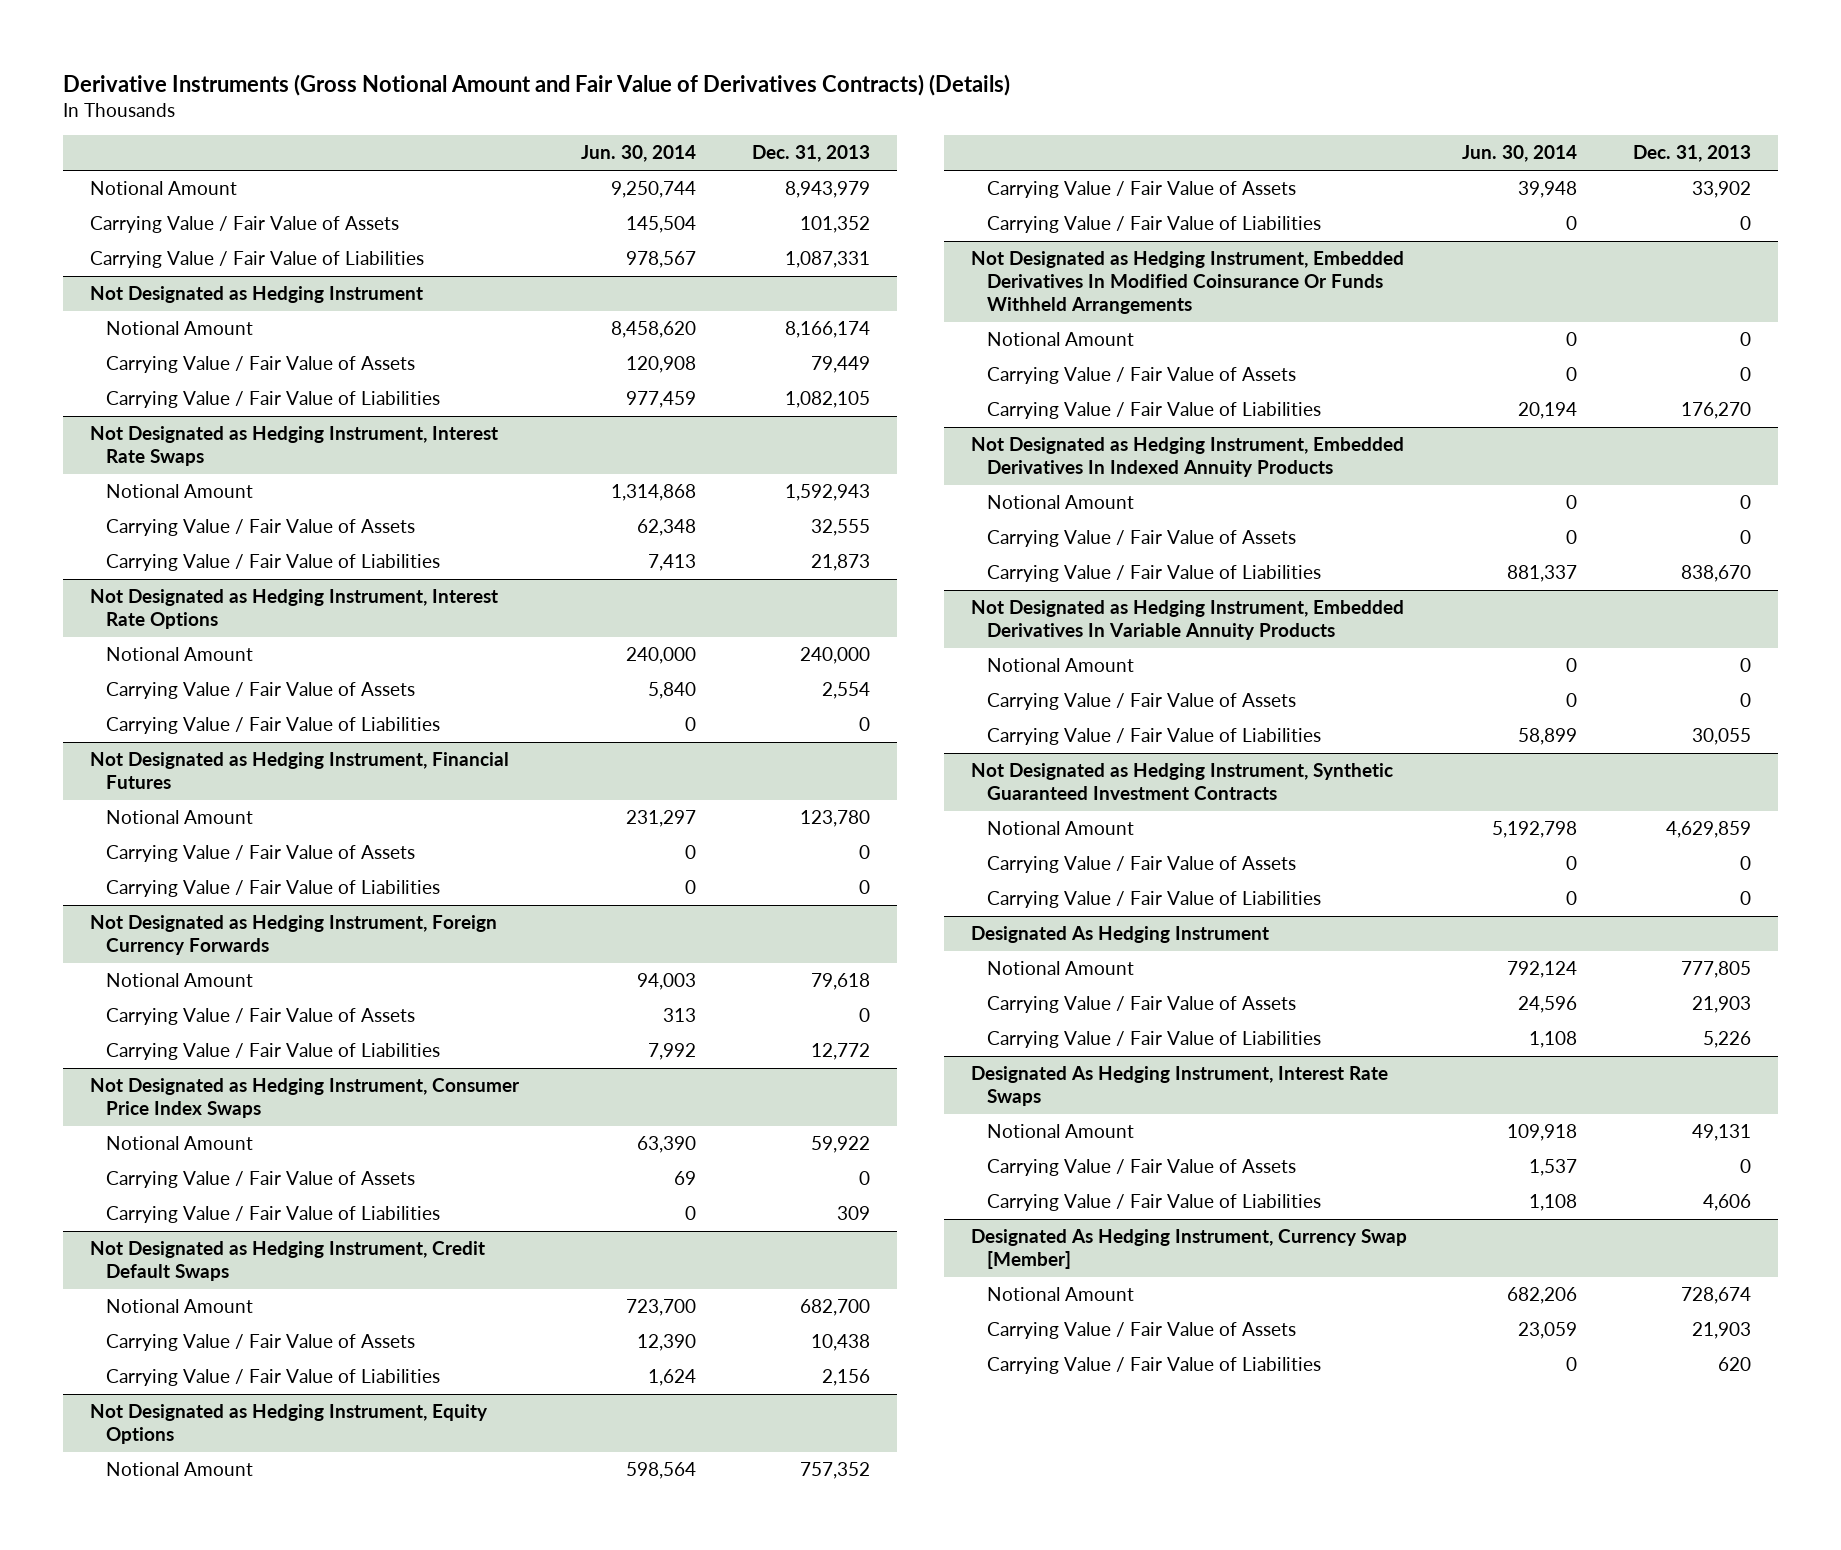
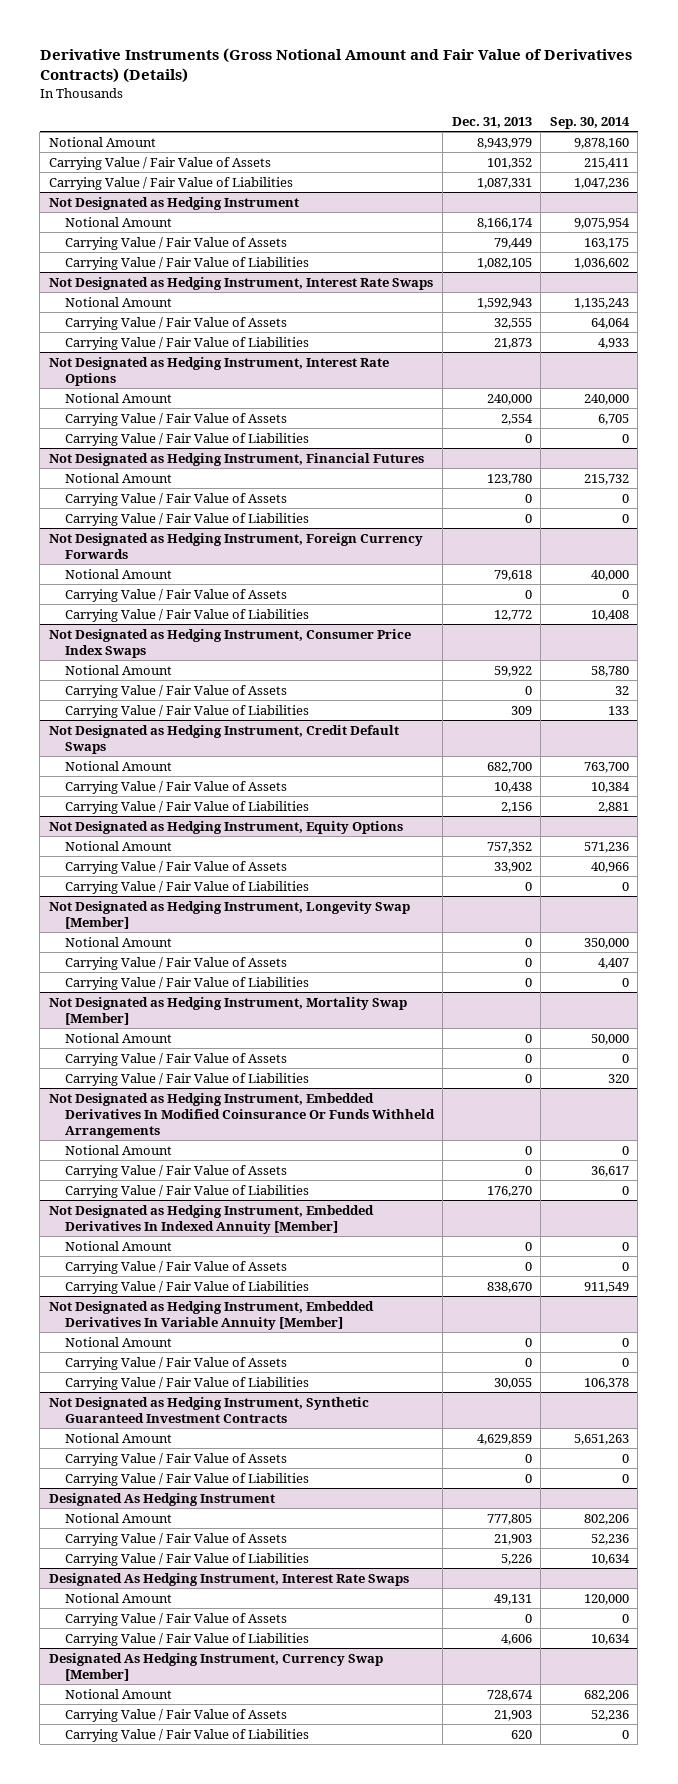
[581,145,697,163] Jun. 30, 2014 -> none
none -> [549,116,630,129] Sep. 30, 2014
none -> [48,900,410,929] Not Designated as Hedging Instrument, Longevity Swap [Member]
none -> [64,936,172,947] Notional Amount
none -> [64,956,287,970] Carrying Value / Fair Value of Assets
none -> [64,976,309,990] Carrying Value / Fair Value of Liabilities
none -> [48,996,407,1025] Not Designated as Hedging Instrument, Mortality Swap [Member]
none -> [64,1032,172,1043] Notional Amount
none -> [64,1052,287,1066] Carrying Value / Fair Value of Assets
none -> [64,1072,309,1086] Carrying Value / Fair Value of Liabilities
[971,437,1405,478] Not Designated as Hedging Instrument, Embedded Derivatives In Indexed Annuity Products -> [48,1204,374,1234] Not Designated as Hedging Instrument, Embedded Derivatives In Indexed Annuity [Member]
[971,600,1405,641] Not Designated as Hedging Instrument, Embedded Derivatives In Variable Annuity Products -> [48,1300,374,1330] Not Designated as Hedging Instrument, Embedded Derivatives In Variable Annuity [Member]

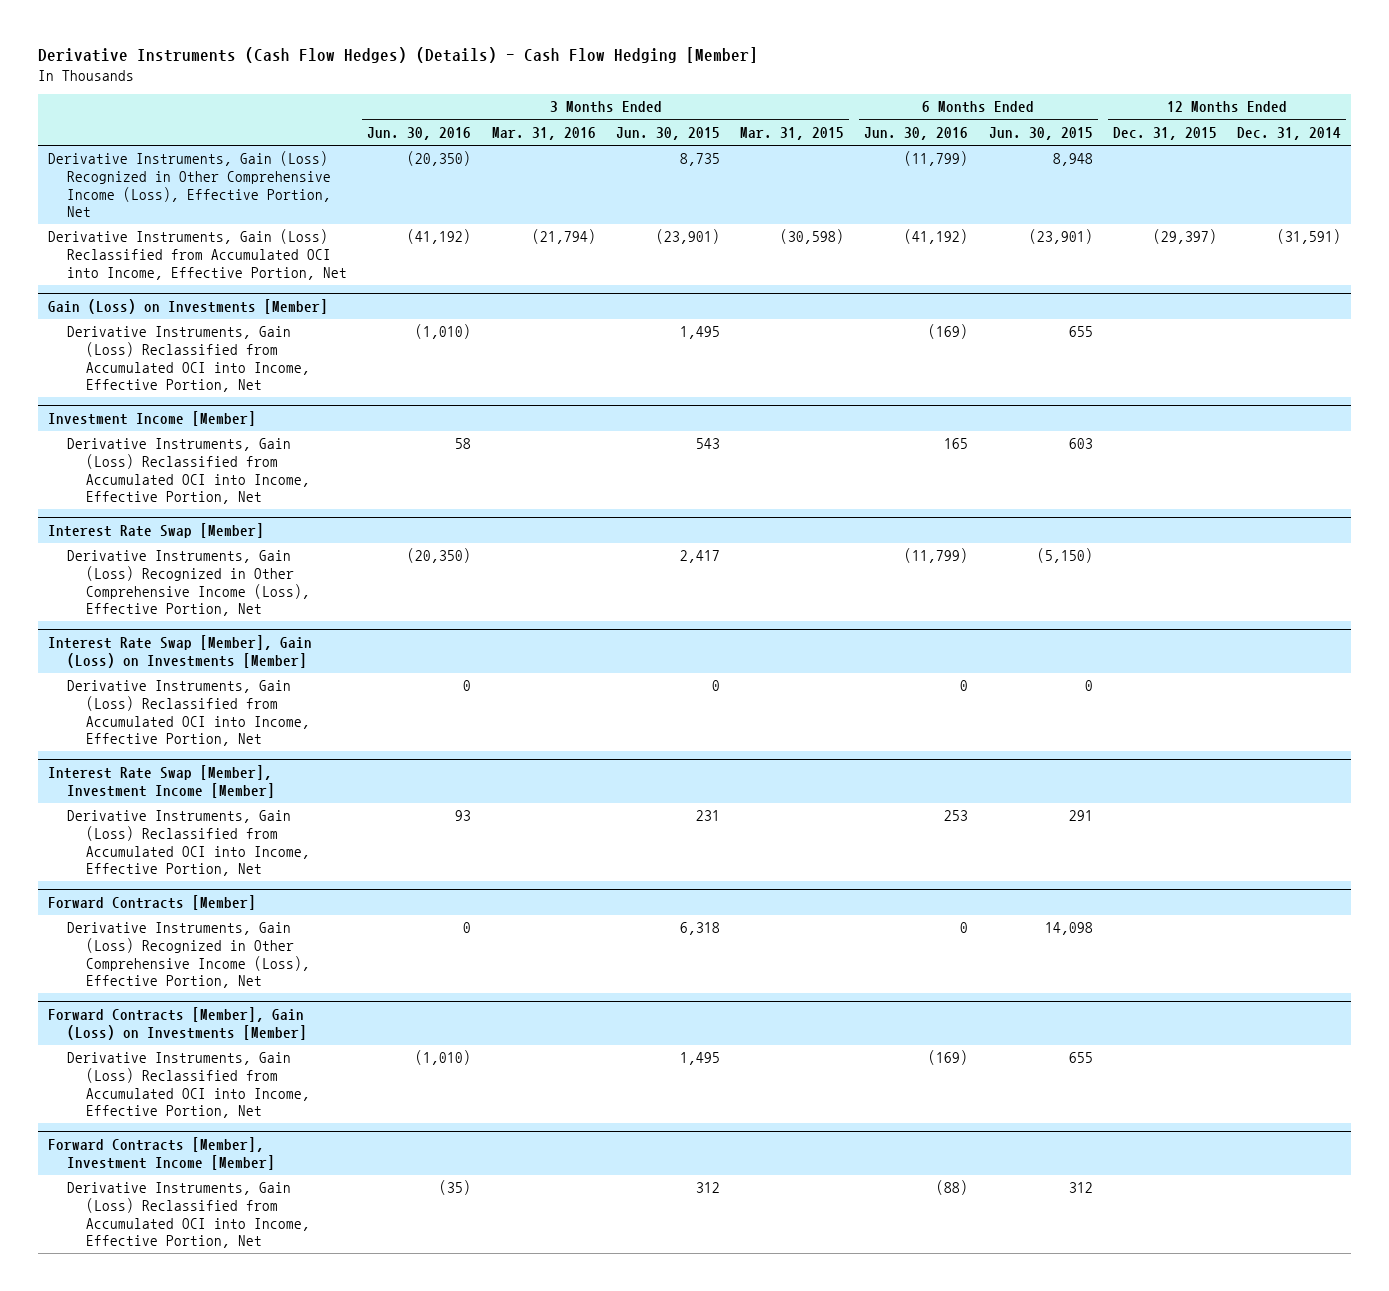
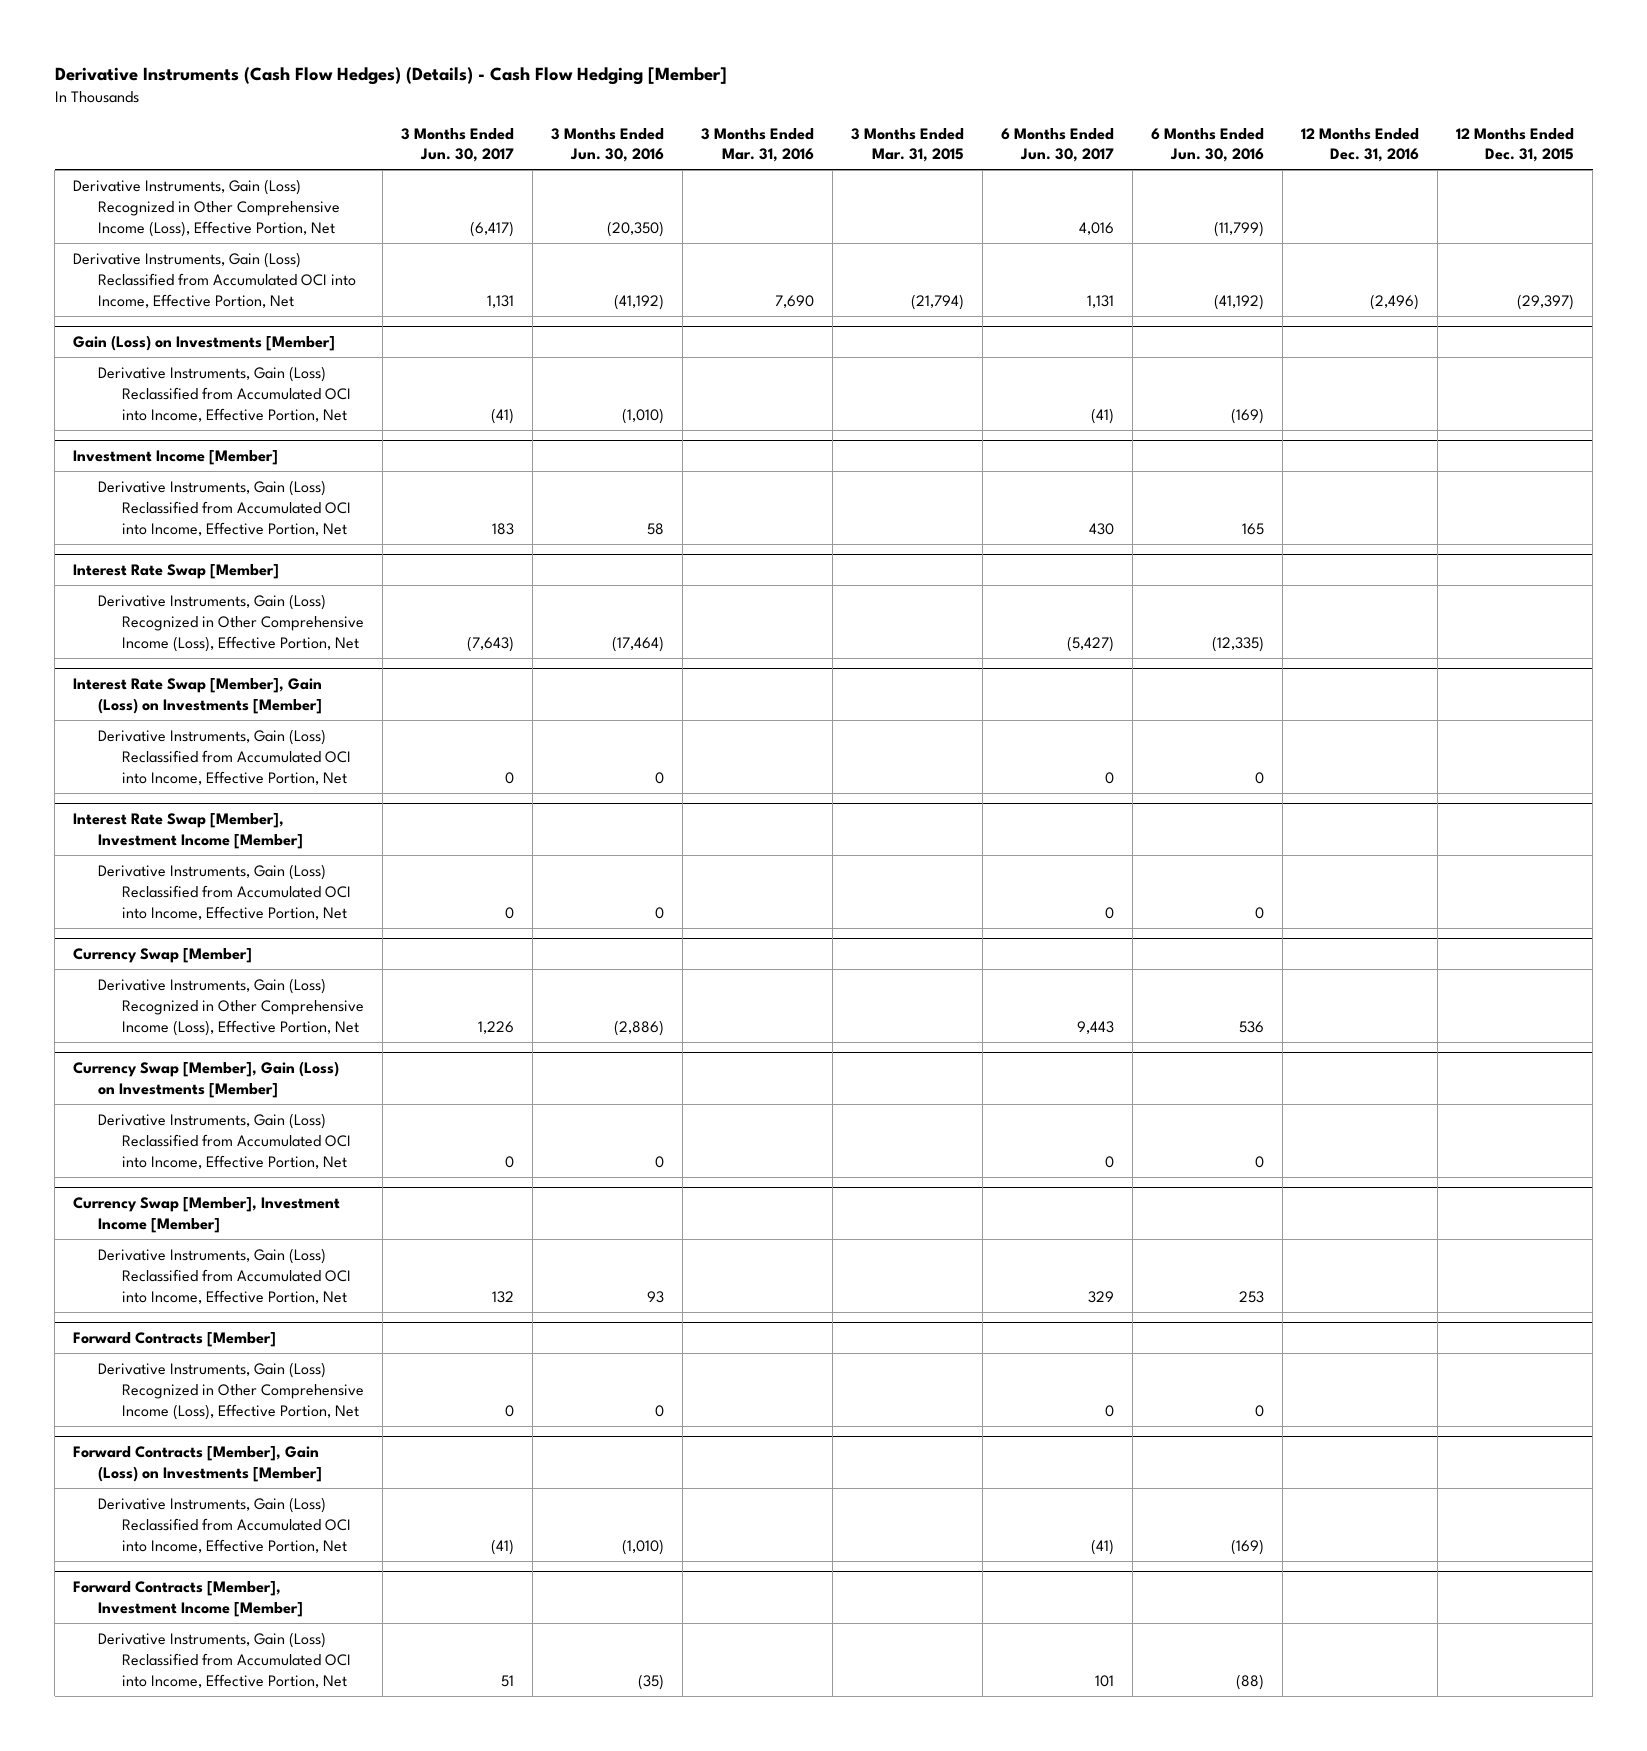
[615,127,720,141] Jun. 30, 2015 -> none
[988,127,1093,141] Jun. 30, 2015 -> none
[1237,127,1342,141] Dec. 31, 2014 -> none
none -> [401,127,515,163] 3 Months Ended Jun. 30, 2017
none -> [1001,127,1115,163] 6 Months Ended Jun. 30, 2017
none -> [1301,127,1420,163] 12 Months Ended Dec. 31, 2016
[531,229,596,245] (21,794) -> [775,294,815,308] 7,690
[780,229,845,245] (30,598) -> [911,293,965,310] (21,794)
[407,548,472,564] (20,350) -> [612,635,665,652] (17,464)
[904,548,969,564] (11,799) -> [1212,635,1265,652] (12,335)
none -> [97,863,352,920] Derivative Instruments, Gain (Loss) Reclassified from Accumulated OCI into Income, Effective Portion, Net
none -> [73,948,253,964] Currency Swap [Member]
none -> [97,977,365,1036] Derivative Instruments, Gain (Loss) Recognized in Other Comprehensive Income (Loss), Effective Portion, Net
none -> [73,1061,340,1099] Currency Swap [Member], Gain (Loss) on Investments [Member]
none -> [97,1112,352,1169] Derivative Instruments, Gain (Loss) Reclassified from Accumulated OCI into Income, Effective Portion, Net
none -> [73,1197,341,1234] Currency Swap [Member], Investment Income [Member]

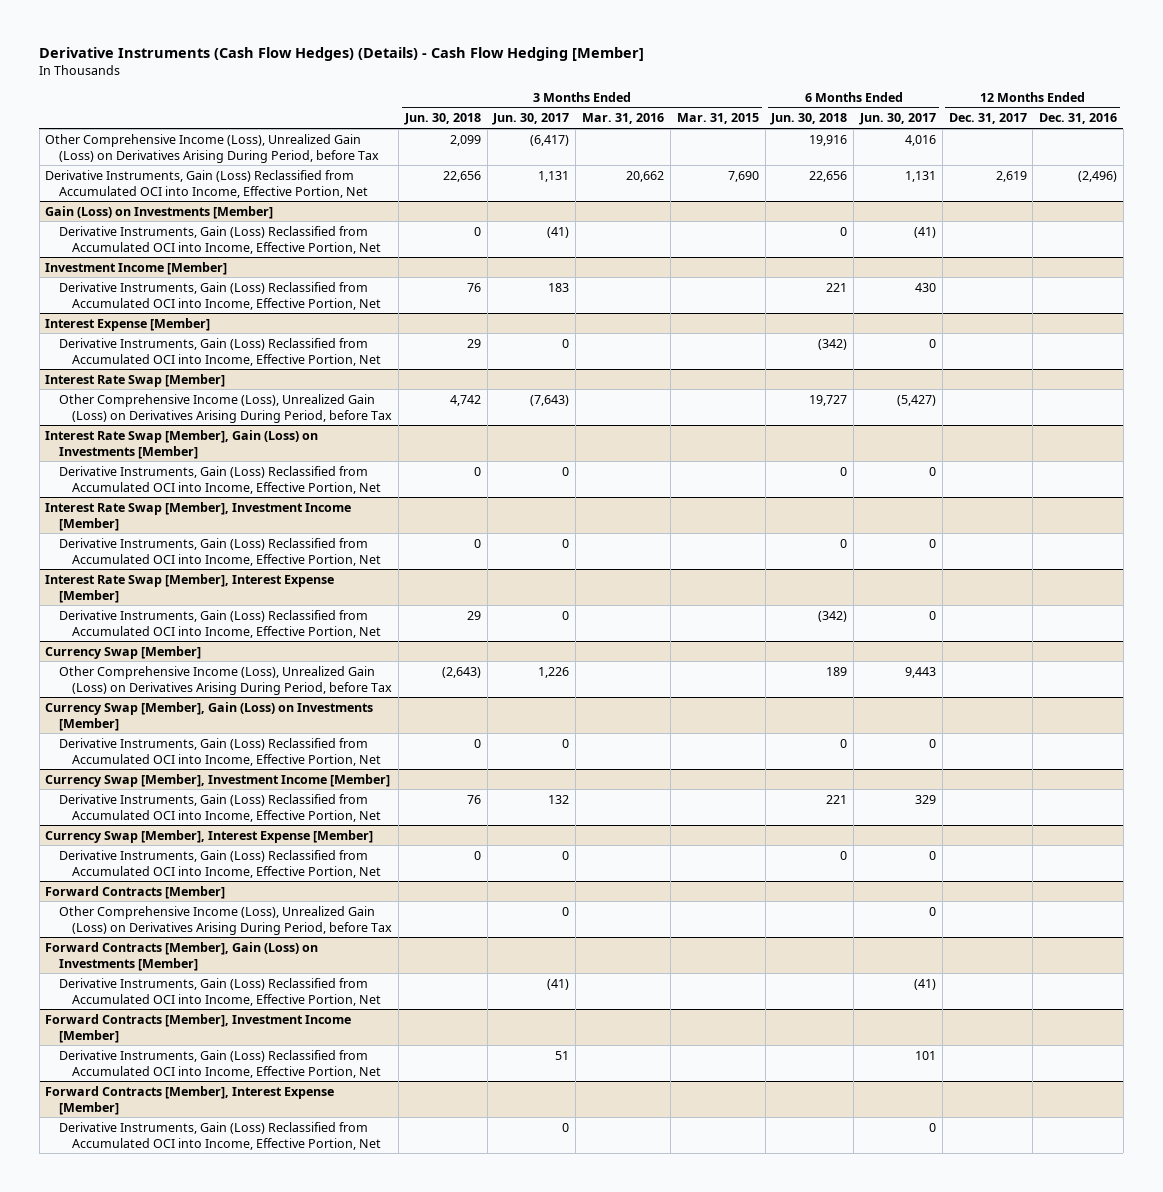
[551,127,665,163] 3 Months Ended Jun. 30, 2016 -> none
[1151,127,1265,163] 6 Months Ended Jun. 30, 2016 -> none
[1456,127,1575,163] 12 Months Ended Dec. 31, 2015 -> none
none -> [403,113,481,126] Jun. 30, 2018
none -> [770,113,848,126] Jun. 30, 2018
none -> [948,113,1027,125] Dec. 31, 2017
[73,178,340,237] Derivative Instruments, Gain (Loss) Recognized in Other Comprehensive Income (Loss), Effective Portion, Net -> [45,133,379,163] Other Comprehensive Income (Loss), Unrealized Gain (Loss) on Derivatives Arising During Period, before Tax
[775,294,815,308] 7,690 -> [626,170,665,182] 20,662
[911,293,965,310] (21,794) -> [727,170,759,182] 7,690
none -> [45,317,211,331] Interest Expense [Member]
none -> [58,337,382,366] Derivative Instruments, Gain (Loss) Reclassified from Accumulated OCI into Income, Effective Portion, Net
[97,593,365,652] Derivative Instruments, Gain (Loss) Recognized in Other Comprehensive Income (Loss), Effective Portion, Net -> [58,393,393,423] Other Comprehensive Income (Loss), Unrealized Gain (Loss) on Derivatives Arising During Period, before Tax
none -> [45,573,335,603] Interest Rate Swap [Member], Interest Expense [Member]
none -> [58,609,382,638] Derivative Instruments, Gain (Loss) Reclassified from Accumulated OCI into Income, Effective Portion, Net
[97,977,365,1036] Derivative Instruments, Gain (Loss) Recognized in Other Comprehensive Income (Loss), Effective Portion, Net -> [58,665,393,695] Other Comprehensive Income (Loss), Unrealized Gain (Loss) on Derivatives Arising During Period, before Tax
none -> [45,829,374,843] Currency Swap [Member], Interest Expense [Member]
none -> [58,849,382,878] Derivative Instruments, Gain (Loss) Reclassified from Accumulated OCI into Income, Effective Portion, Net
[97,1361,365,1420] Derivative Instruments, Gain (Loss) Recognized in Other Comprehensive Income (Loss), Effective Portion, Net -> none
none -> [58,905,393,935] Other Comprehensive Income (Loss), Unrealized Gain (Loss) on Derivatives Arising During Period, before Tax
none -> [45,1085,335,1115] Forward Contracts [Member], Interest Expense [Member]
none -> [58,1121,382,1150] Derivative Instruments, Gain (Loss) Reclassified from Accumulated OCI into Income, Effective Portion, Net

